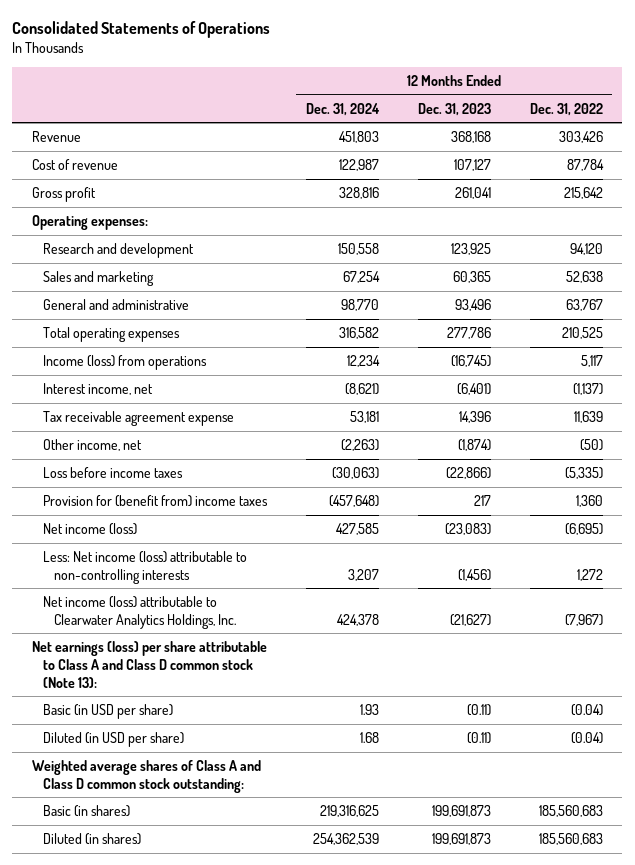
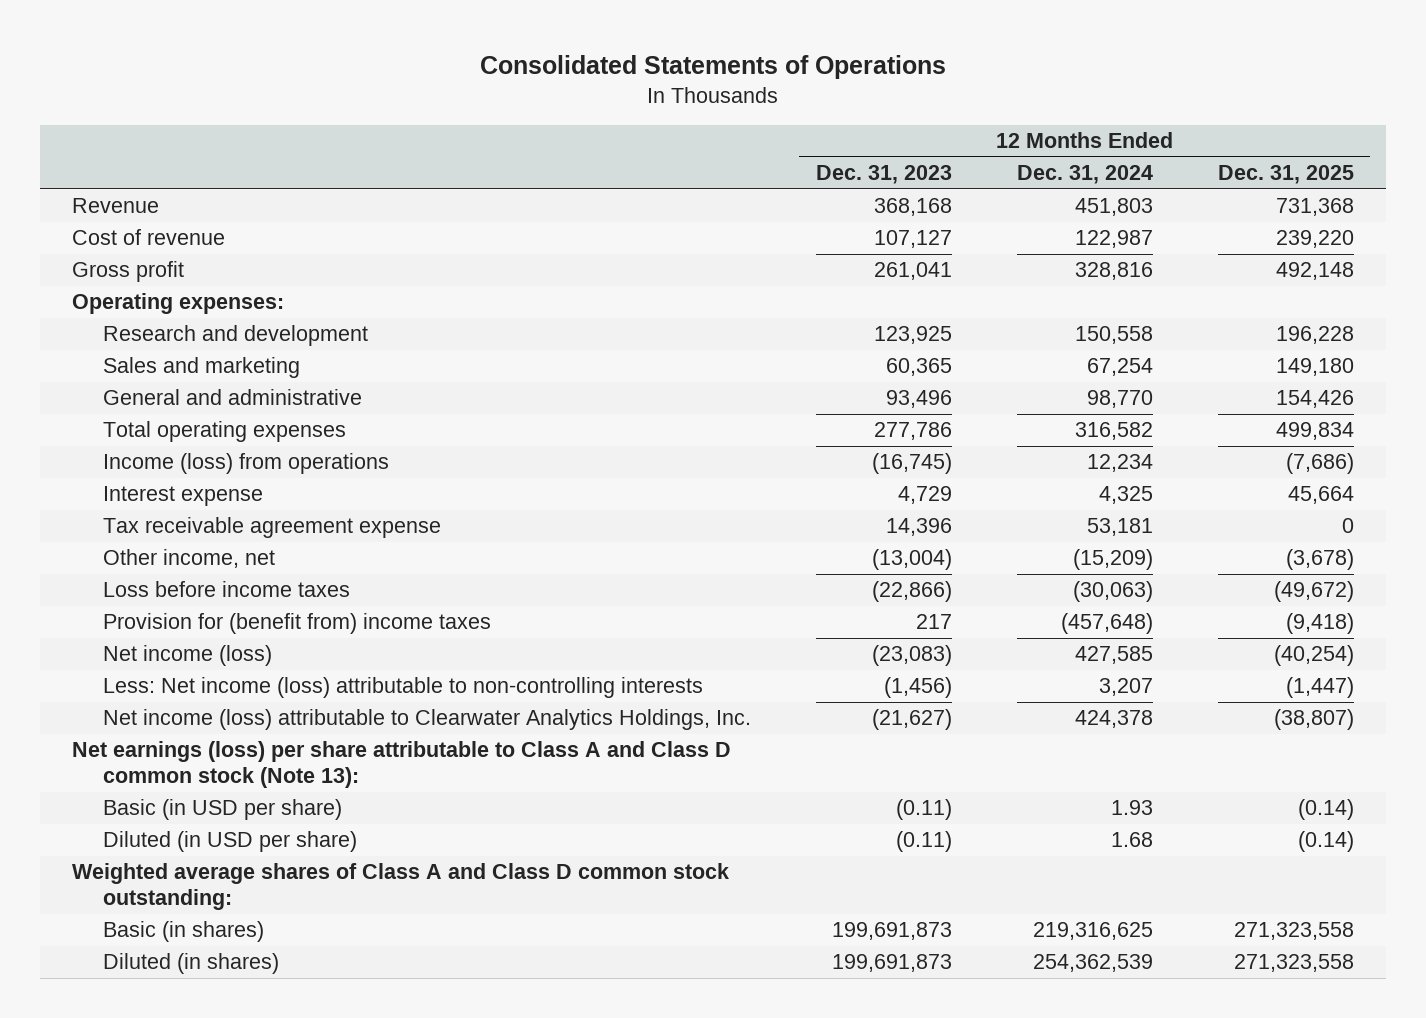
[529,102,603,116] Dec. 31, 2022 -> none
none -> [1217,165,1354,185] Dec. 31, 2025
[43,382,154,395] Interest income, net -> [102,486,263,507] Interest expense
[344,382,379,395] (8,621) -> [1098,486,1153,505] 4,325
[456,382,491,395] (6,401) -> [897,486,952,505] 4,729
[340,438,379,451] (2,263) -> [1072,549,1153,571] (15,209)
[457,438,491,451] (1,874) -> [871,549,952,571] (13,004)

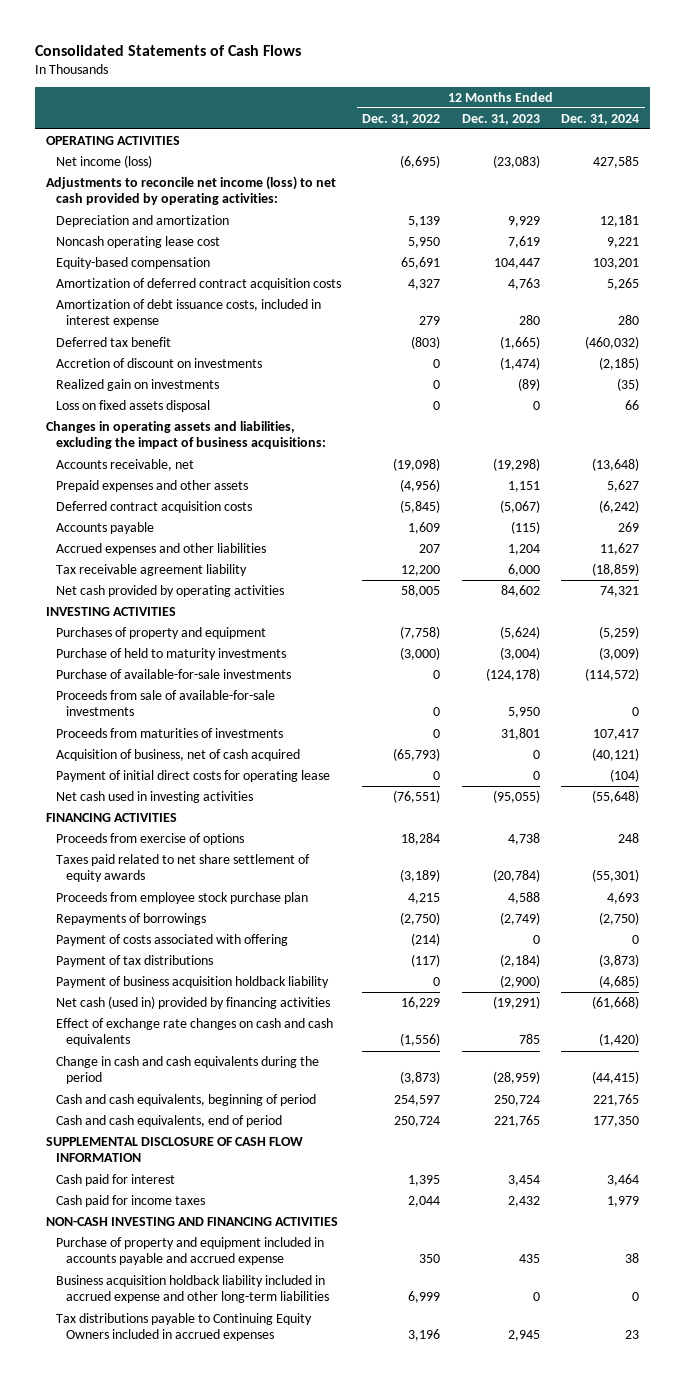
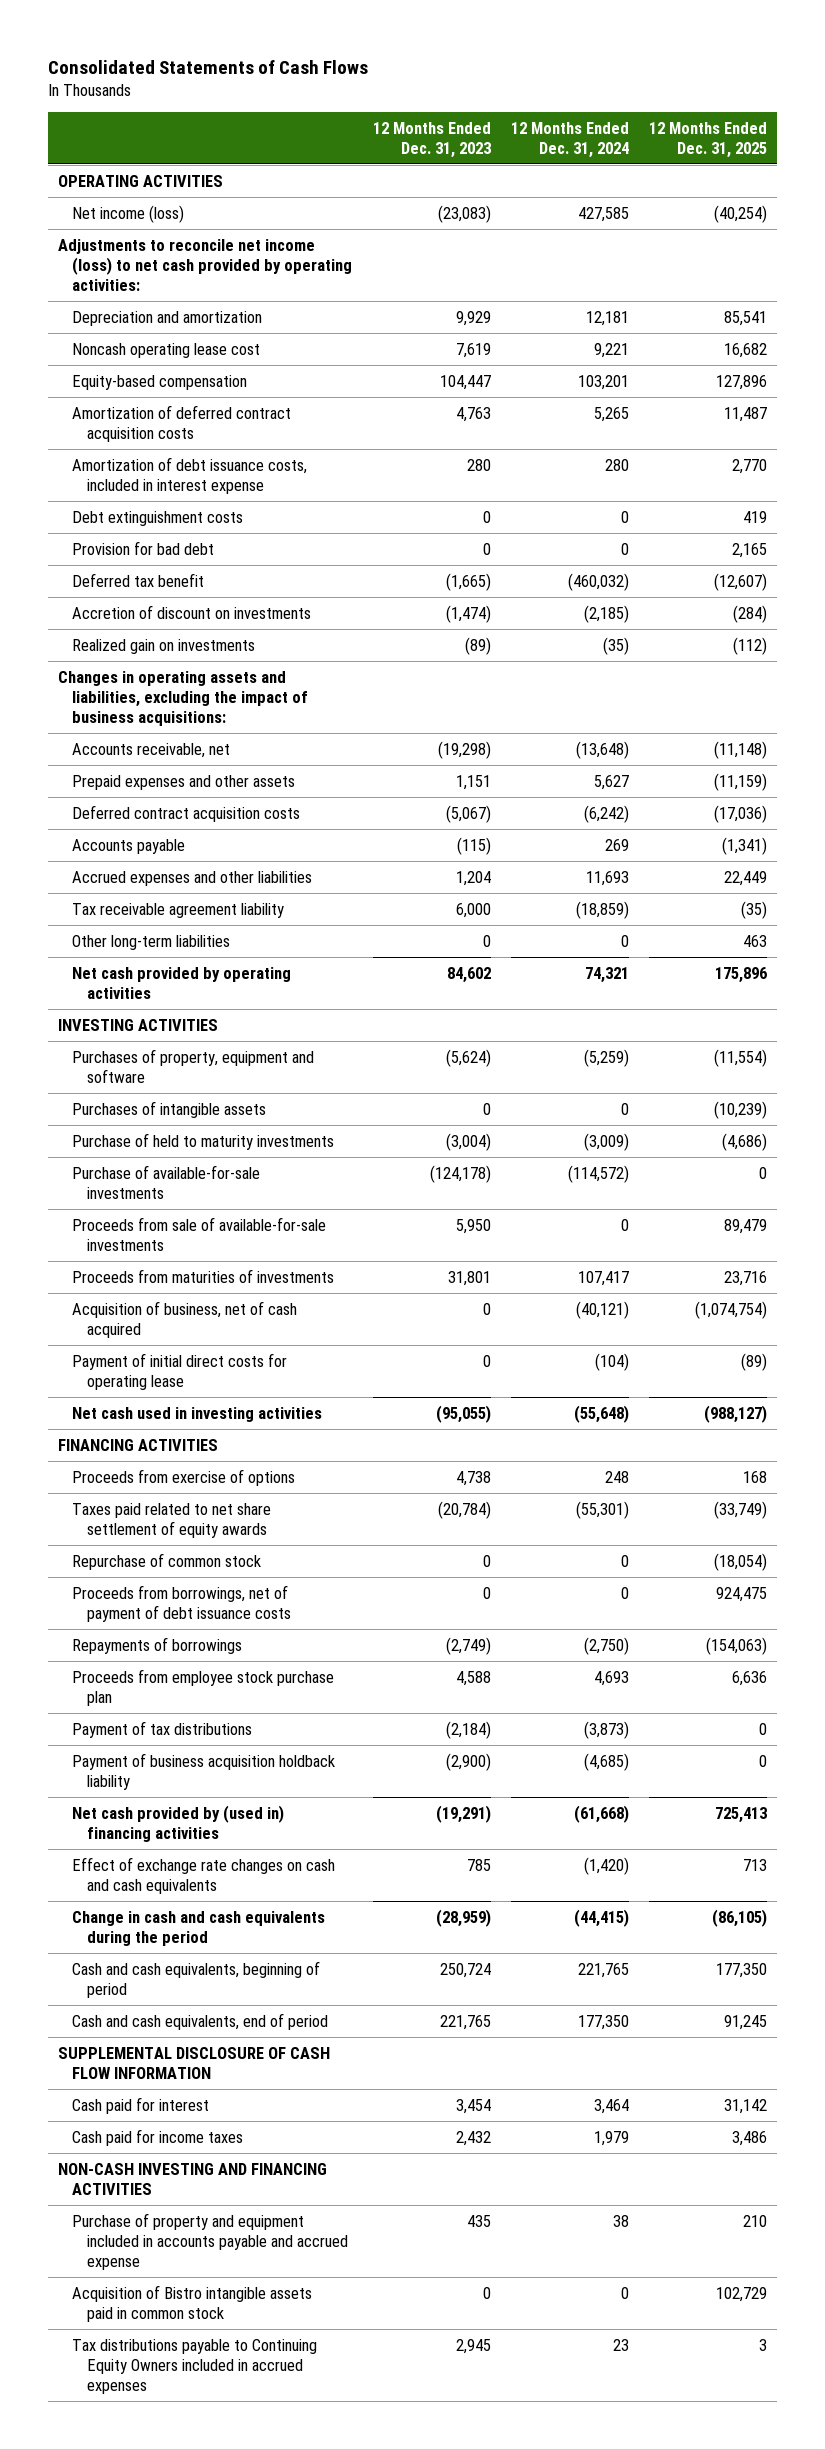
[362,113,441,125] Dec. 31, 2022 -> none
none -> [649,121,768,159] 12 Months Ended Dec. 31, 2025
none -> [72,510,244,526] Debt extinguishment costs
none -> [72,540,215,555] Provision for bad debt
[55,399,210,412] Loss on fixed assets disposal -> none
[600,542,640,555] 11,627 -> [585,870,629,886] 11,693
none -> [72,934,231,950] Other long-term liabilities
[55,626,266,639] Purchases of property and equipment -> [72,1048,315,1083] Purchases of property, equipment and software
none -> [72,1100,267,1118] Purchases of intangible assets
none -> [72,1552,262,1570] Repurchase of common stock
none -> [72,1584,291,1622] Proceeds from borrowings, net of payment of debt issuance costs
[55,933,288,946] Payment of costs associated with offering -> none
[55,891,308,904] Proceeds from employee stock purchase plan -> [72,1668,335,1706] Proceeds from employee stock purchase plan
[55,995,330,1009] Net cash (used in) provided by financing activities -> [72,1804,285,1842] Net cash provided by (used in) financing activities
[55,1274,330,1304] Business acquisition holdback liability included in accrued expense and other long-term liabilities -> none
none -> [72,2284,313,2322] Acquisition of Bistro intangible assets paid in common stock

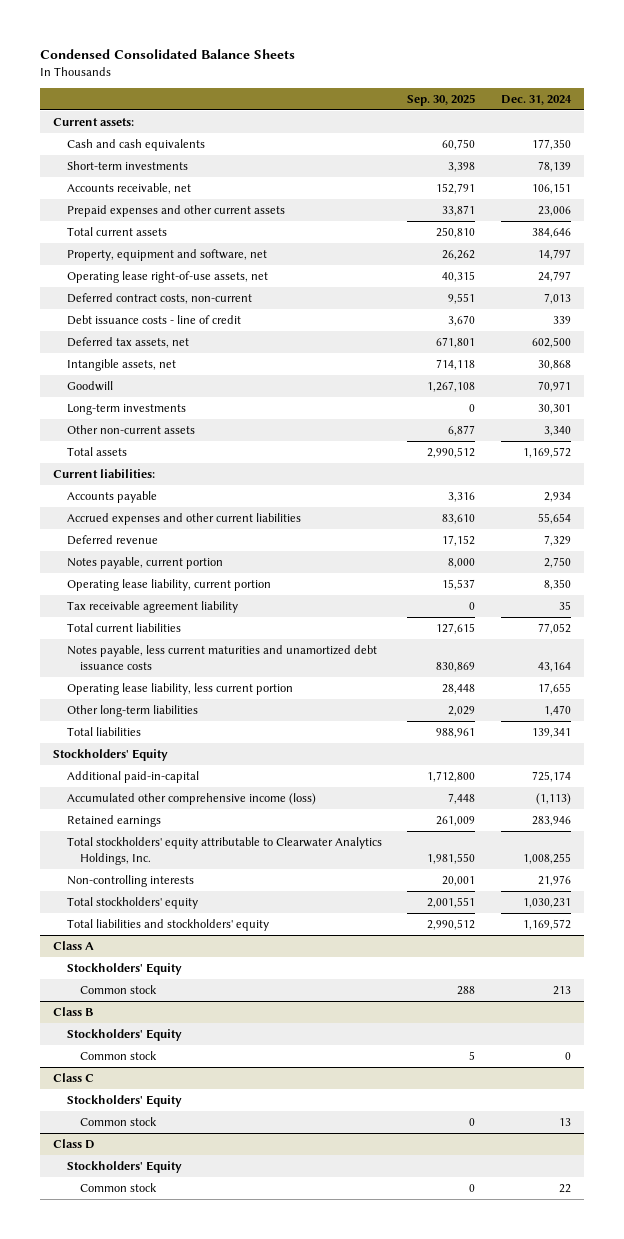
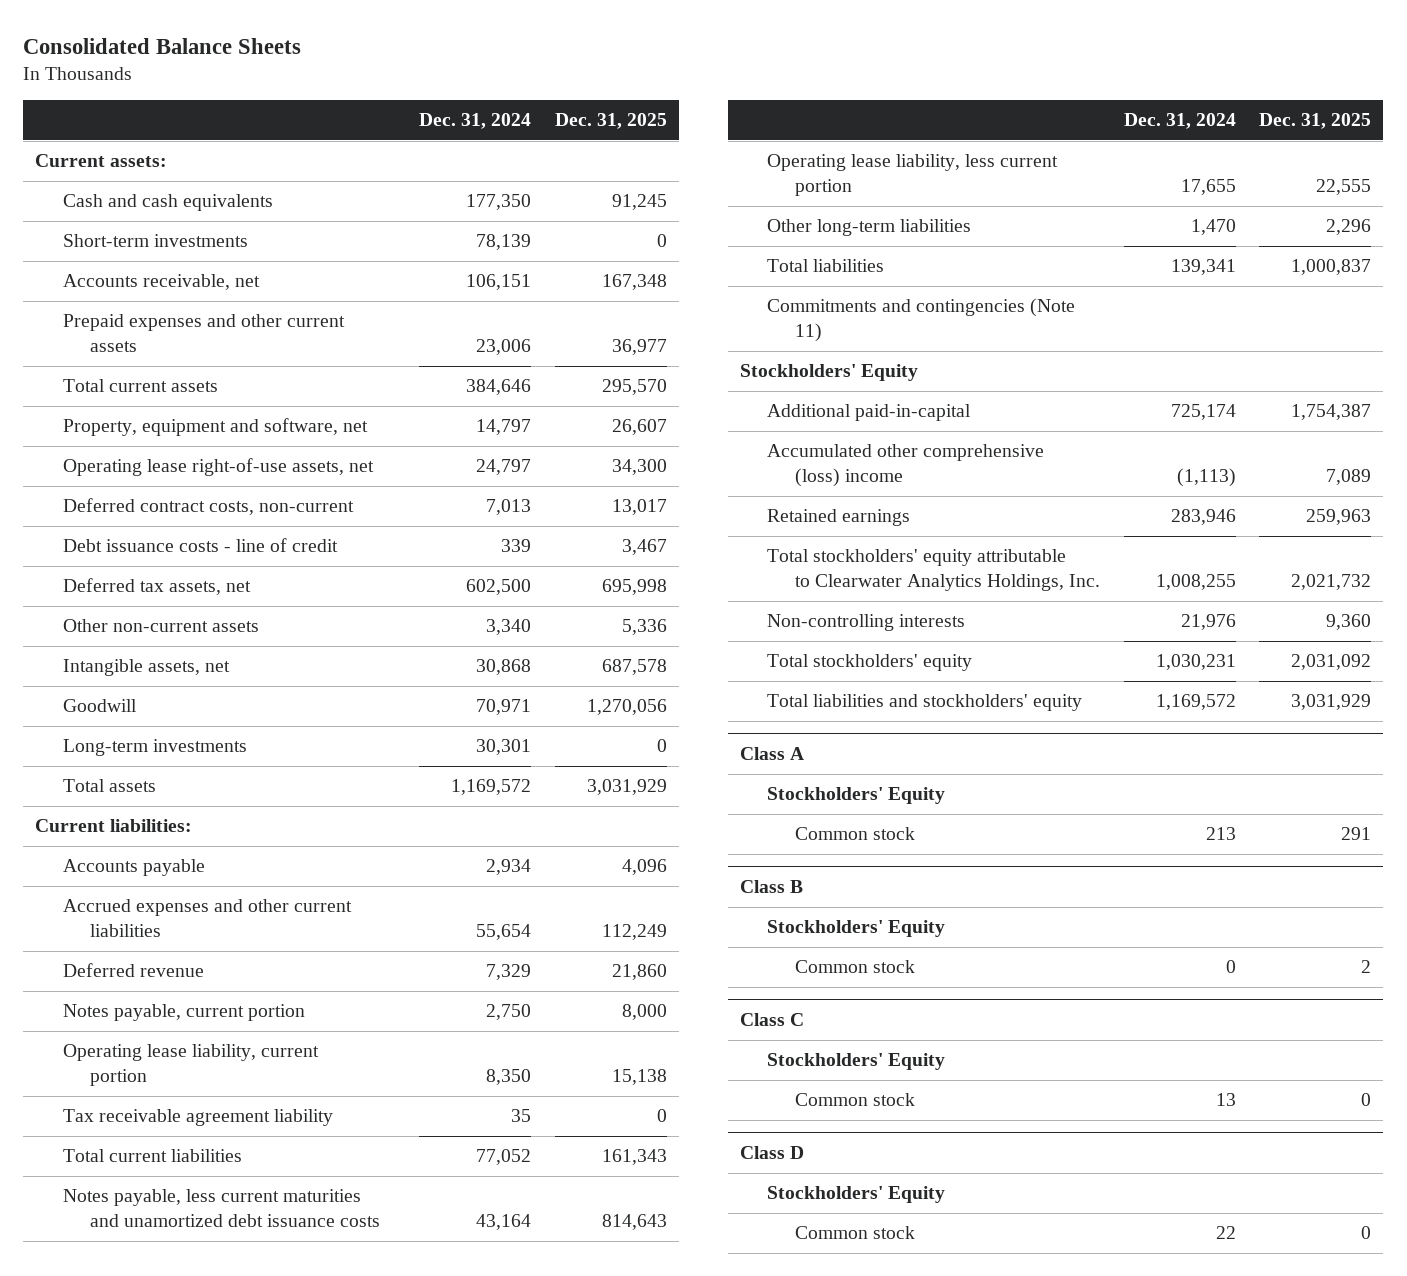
[39,48,295,59] Condensed Consolidated Balance Sheets -> [23,37,302,54] Consolidated Balance Sheets
[407,93,476,106] Sep. 30, 2025 -> none
none -> [554,113,667,130] Dec. 31, 2025
[66,424,195,434] Other non-current assets -> [62,619,259,633] Other non-current assets
none -> [767,298,1076,343] Commitments and contingencies (Note 11)
[66,792,316,805] Accumulated other comprehensive income (loss) -> [767,444,1045,488] Accumulated other comprehensive (loss) income

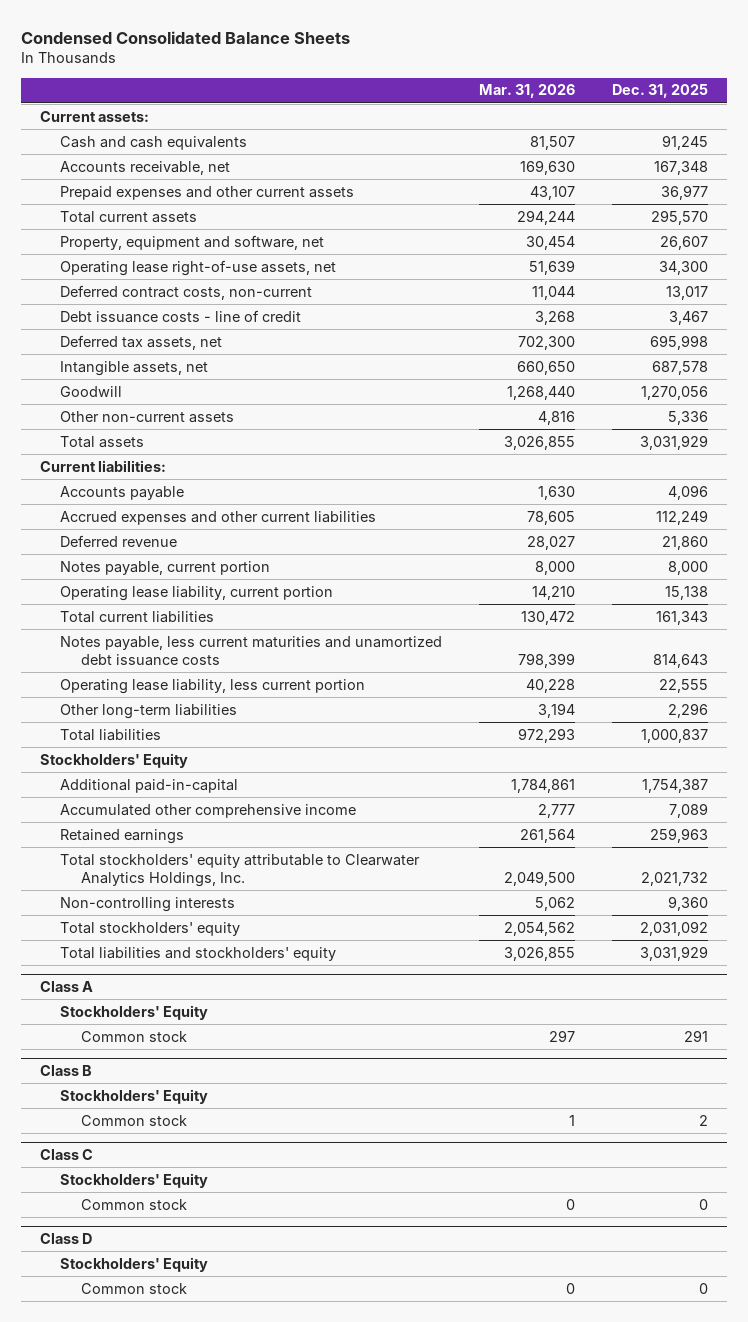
[23,37,302,54] Consolidated Balance Sheets -> [21,30,351,44] Condensed Consolidated Balance Sheets
[419,113,532,130] Dec. 31, 2024 -> none
none -> [479,84,576,99] Mar. 31, 2026
[62,234,248,248] Short-term investments -> none
[62,739,247,757] Long-term investments -> none
[62,619,259,633] Other non-current assets -> [60,410,235,423] Other non-current assets
[62,1109,333,1127] Tax receivable agreement liability -> none
[767,298,1076,343] Commitments and contingencies (Note 11) -> none
[767,444,1045,488] Accumulated other comprehensive (loss) income -> [60,803,357,818] Accumulated other comprehensive income

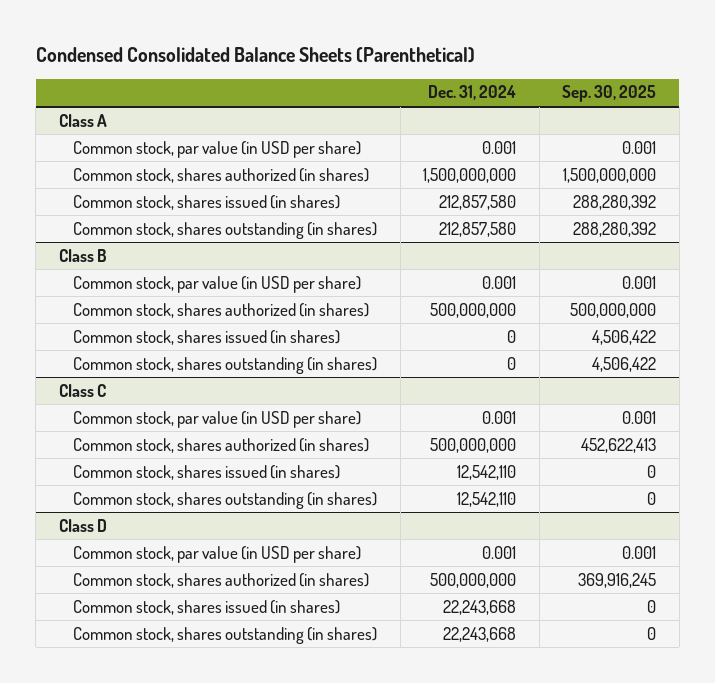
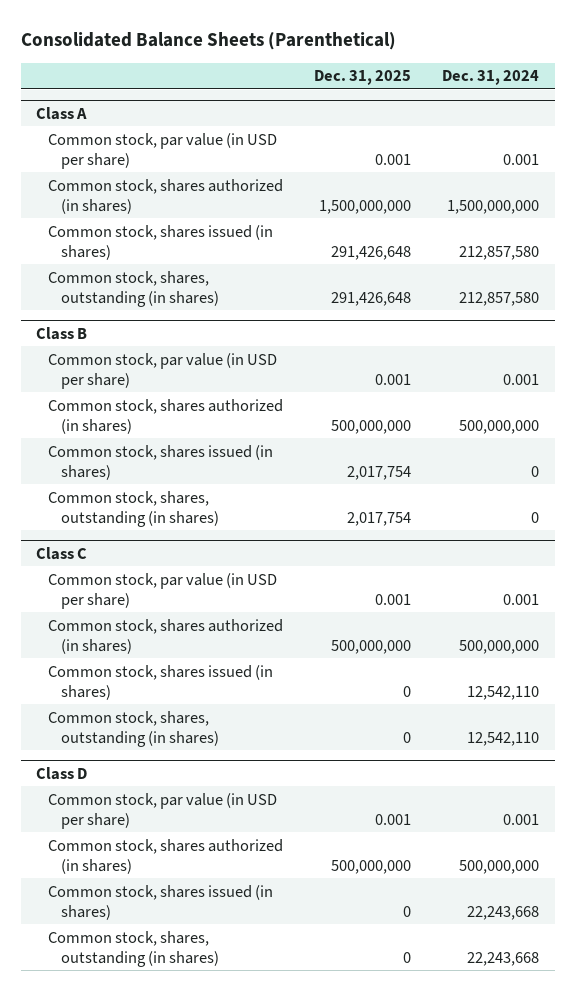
[35,46,475,63] Condensed Consolidated Balance Sheets (Parenthetical) -> [20,32,396,51] Consolidated Balance Sheets (Parenthetical)
[562,85,657,103] Sep. 30, 2025 -> none
none -> [314,70,412,86] Dec. 31, 2025
[72,221,377,239] Common stock, shares outstanding (in shares) -> [48,270,219,307] Common stock, shares, outstanding (in shares)
[72,356,377,374] Common stock, shares outstanding (in shares) -> [48,490,219,527] Common stock, shares, outstanding (in shares)
[72,491,377,509] Common stock, shares outstanding (in shares) -> [48,710,219,747] Common stock, shares, outstanding (in shares)
[72,626,377,644] Common stock, shares outstanding (in shares) -> [48,930,219,967] Common stock, shares, outstanding (in shares)

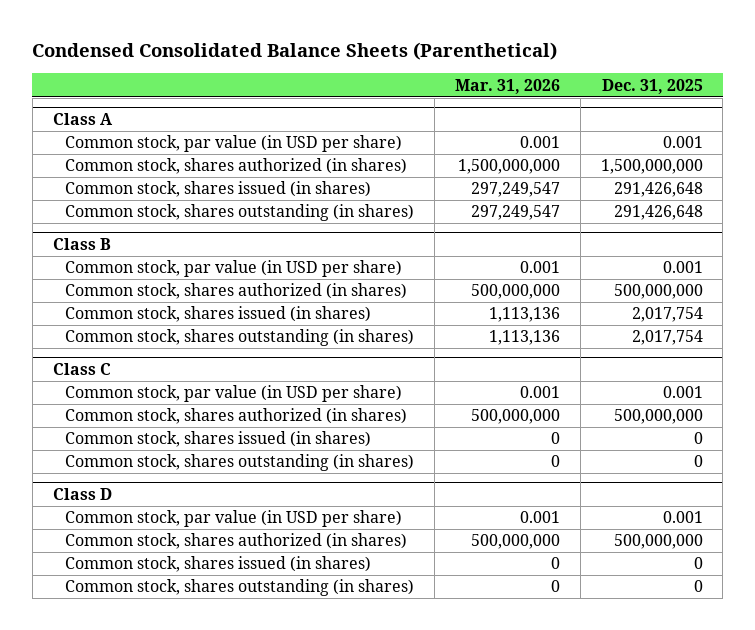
[20,32,396,51] Consolidated Balance Sheets (Parenthetical) -> [32,42,558,61] Condensed Consolidated Balance Sheets (Parenthetical)
[442,70,540,86] Dec. 31, 2024 -> none
none -> [454,78,560,94] Mar. 31, 2026
[48,270,219,307] Common stock, shares, outstanding (in shares) -> [64,204,414,222] Common stock, shares outstanding (in shares)
[48,490,219,527] Common stock, shares, outstanding (in shares) -> [64,329,414,347] Common stock, shares outstanding (in shares)
[48,710,219,747] Common stock, shares, outstanding (in shares) -> [64,454,414,472] Common stock, shares outstanding (in shares)
[48,930,219,967] Common stock, shares, outstanding (in shares) -> [64,579,414,597] Common stock, shares outstanding (in shares)

